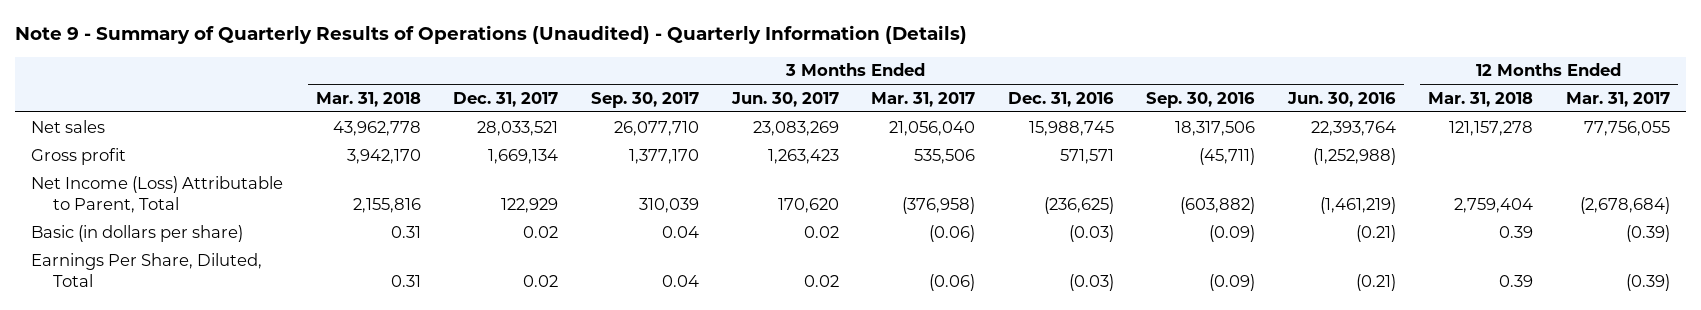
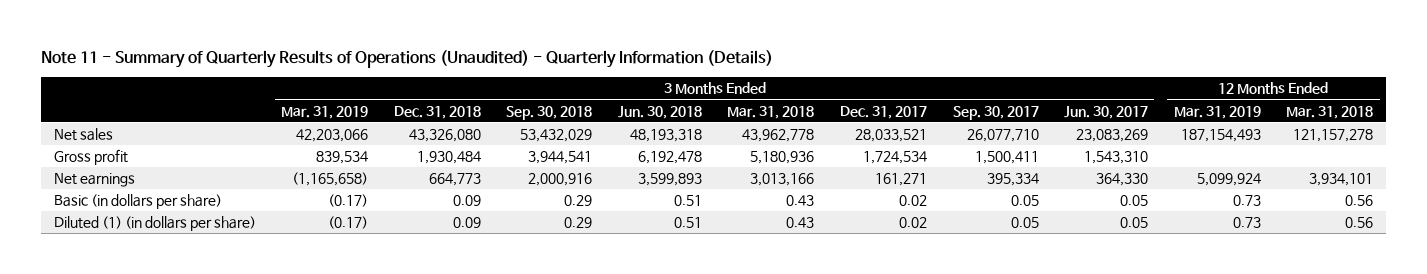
[15,25,968,45] Note 9 - Summary of Quarterly Results of Operations (Unaudited) - Quarterly Information (Details) -> [40,49,773,68] Note 11 - Summary of Quarterly Results of Operations (Unaudited) - Quarterly Information (Details)
[871,91,976,107] Mar. 31, 2017 -> none
[1007,91,1114,107] Dec. 31, 2016 -> none
[1146,91,1256,108] Sep. 30, 2016 -> none
[1286,91,1396,107] Jun. 30, 2016 -> none
[1565,91,1670,107] Mar. 31, 2017 -> none
none -> [281,105,369,119] Mar. 31, 2019
none -> [393,105,481,119] Dec. 31, 2018
none -> [506,105,593,120] Sep. 30, 2018
none -> [617,105,702,119] Jun. 30, 2018
none -> [1173,105,1261,119] Mar. 31, 2019
[31,175,284,213] Net Income (Loss) Attributable to Parent, Total -> none
[346,148,421,164] 3,942,170 -> [750,151,815,165] 5,180,936
[488,148,559,164] 1,669,134 -> [862,151,927,165] 1,724,534
[629,148,700,164] 1,377,170 -> [974,151,1039,165] 1,500,411
[767,148,839,164] 1,263,423 -> [1084,151,1149,165] 1,543,310
none -> [53,173,135,188] Net earnings
[390,225,421,238] 0.31 -> [786,195,815,207] 0.43
[662,225,700,238] 0.04 -> [1010,195,1039,207] 0.05
[803,225,839,238] 0.02 -> [1120,195,1149,207] 0.05
[1499,225,1534,238] 0.39 -> [1345,195,1374,207] 0.56
[31,252,263,287] Earnings Per Share, Diluted, Total -> [53,216,256,232] Diluted (1) (in dollars per share)
[390,274,421,287] 0.31 -> [786,217,815,229] 0.43
[662,274,700,287] 0.04 -> [1010,217,1039,229] 0.05
[803,274,839,287] 0.02 -> [1120,217,1149,229] 0.05
[1499,274,1534,287] 0.39 -> [1345,217,1374,229] 0.56

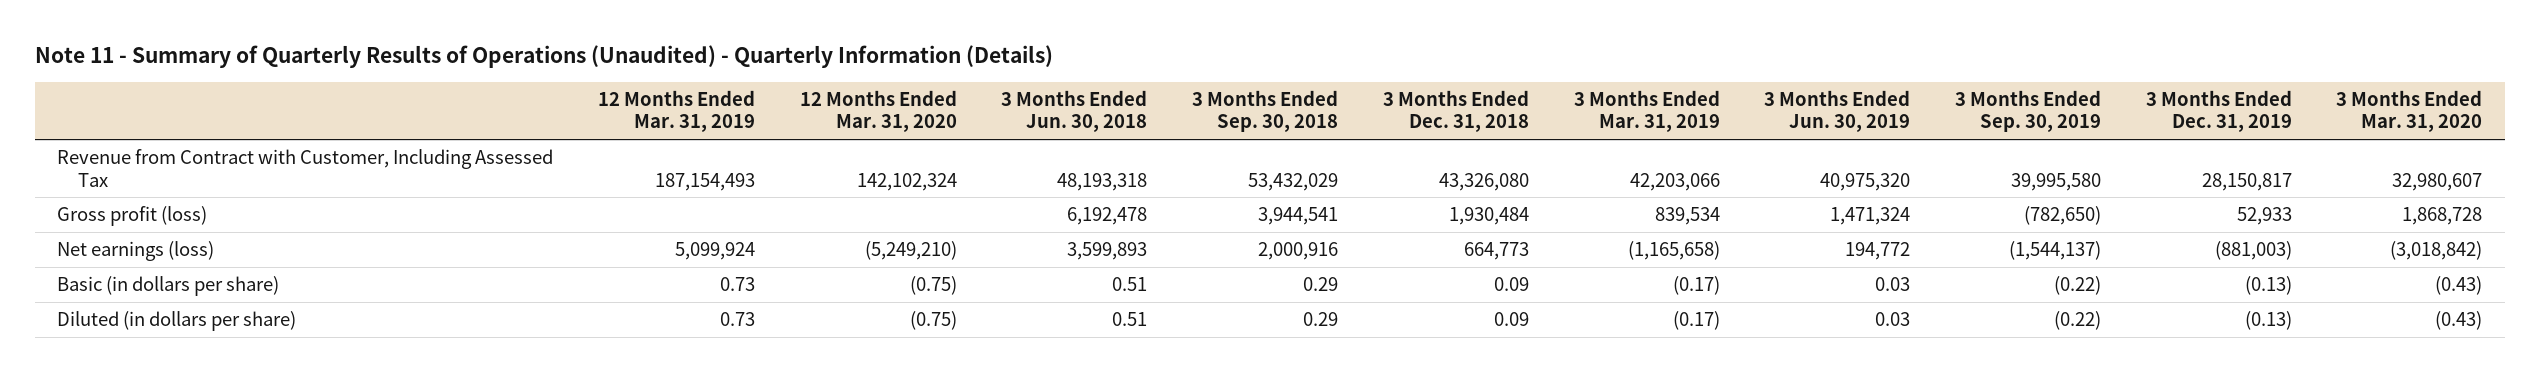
[727,105,815,119] Mar. 31, 2018 -> none
[839,105,927,119] Dec. 31, 2017 -> none
[952,105,1039,120] Sep. 30, 2017 -> none
[1064,105,1149,119] Jun. 30, 2017 -> none
[1286,105,1374,119] Mar. 31, 2018 -> none
none -> [799,89,957,133] 12 Months Ended Mar. 31, 2020
none -> [1764,89,1911,133] 3 Months Ended Jun. 30, 2019
none -> [1955,89,2102,133] 3 Months Ended Sep. 30, 2019
none -> [2145,89,2292,133] 3 Months Ended Dec. 31, 2019
none -> [2336,89,2483,133] 3 Months Ended Mar. 31, 2020
[53,128,113,142] Net sales -> [57,149,554,187] Revenue from Contract with Customer, Including Assessed Tax
[53,149,128,166] Gross profit -> [57,206,208,227] Gross profit (loss)
[53,173,135,188] Net earnings -> [57,241,215,262] Net earnings (loss)
[53,216,256,232] Diluted (1) (in dollars per share) -> [57,311,297,332] Diluted (in dollars per share)

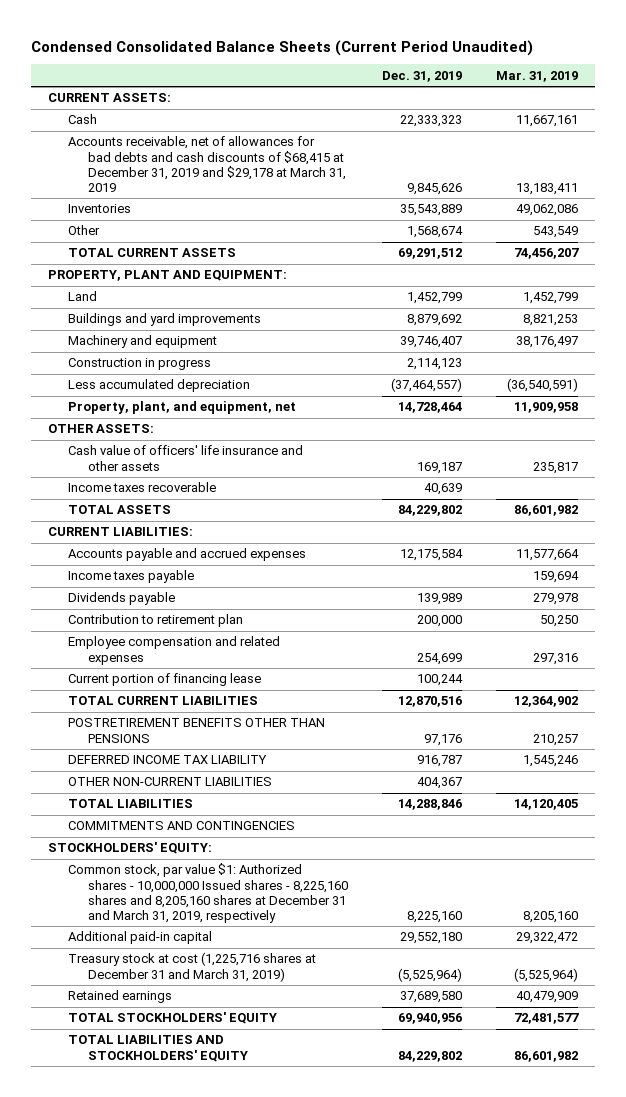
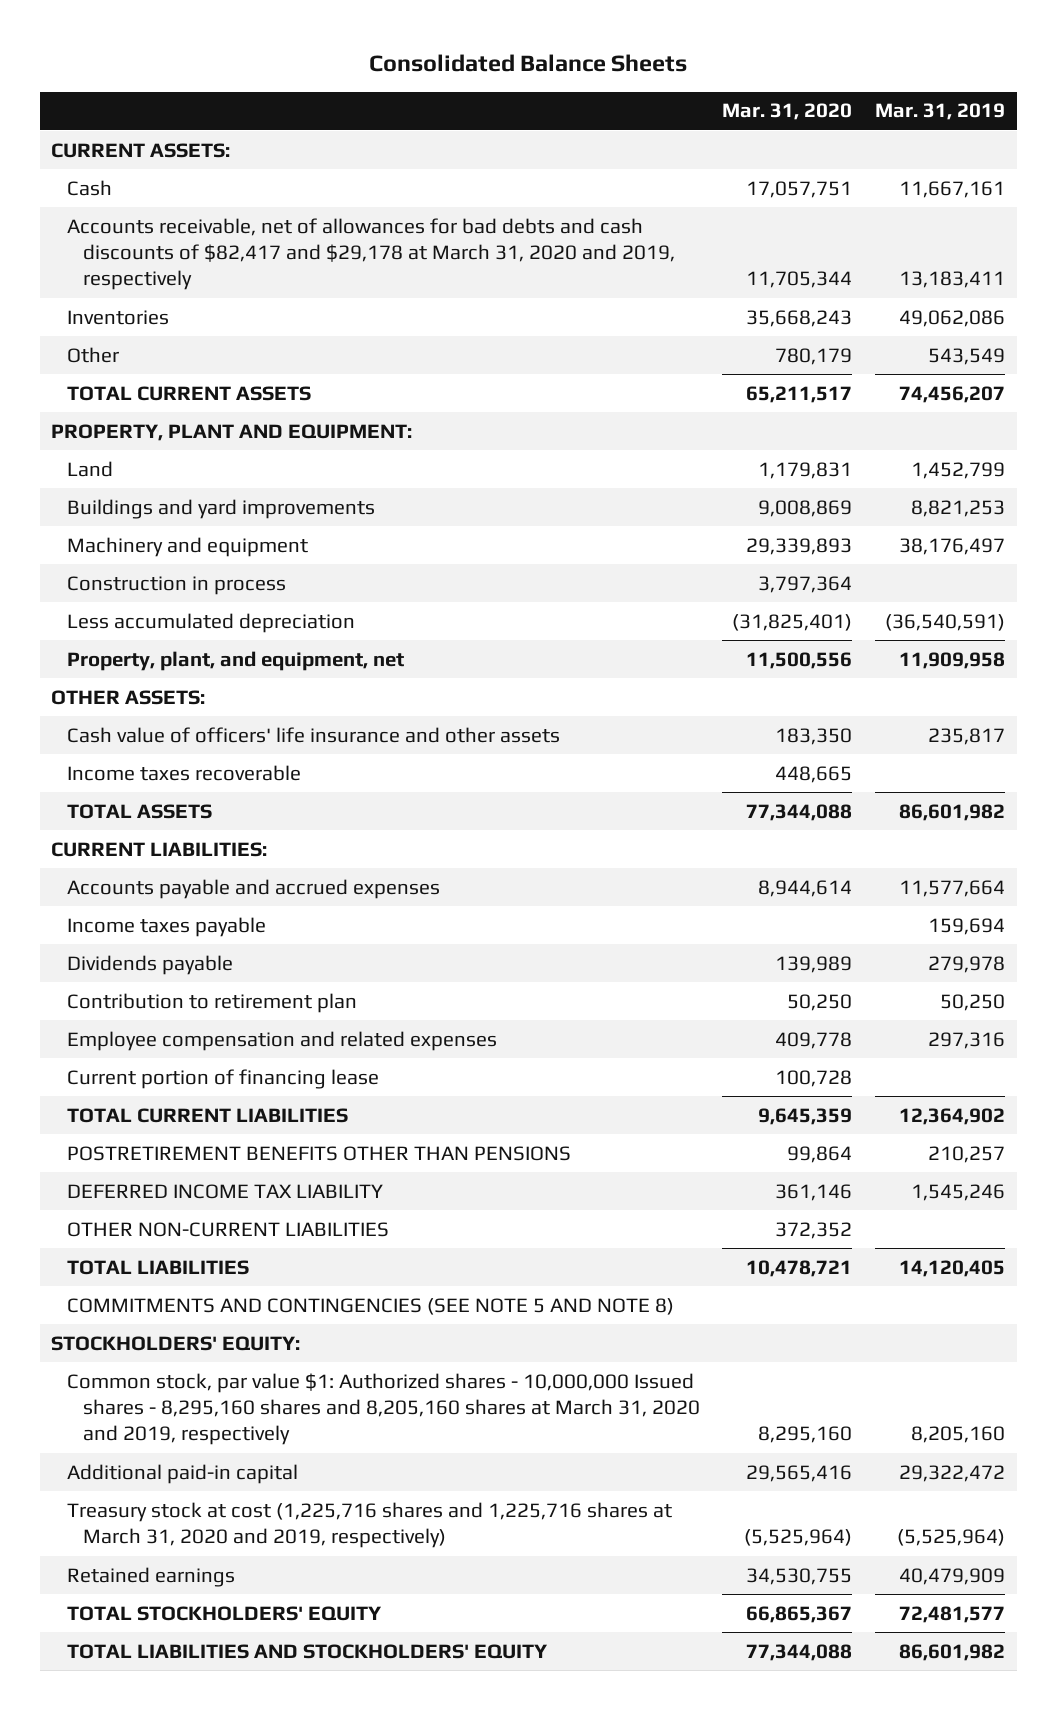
[31,39,534,56] Condensed Consolidated Balance Sheets (Current Period Unaudited) -> [369,54,688,73] Consolidated Balance Sheets
[381,70,462,82] Dec. 31, 2019 -> none
none -> [722,103,853,121] Mar. 31, 2020
[67,136,346,193] Accounts receivable, net of allowances for bad debts and cash discounts of $68,415 at December 31, 2019 and $29,178 at March 31, 2019 -> [66,217,675,291] Accounts receivable, net of allowances for bad debts and cash discounts of $82,417 and $29,178 at March 31, 2020 and 2019, respectively
[67,358,211,371] Construction in progress -> [66,575,286,595] Construction in process
[67,821,295,831] COMMITMENTS AND CONTINGENCIES -> [66,1297,674,1315] COMMITMENTS AND CONTINGENCIES (SEE NOTE 5 AND NOTE 8)
[67,863,348,924] Common stock, par value $1: Authorized shares - 10,000,000 Issued shares - 8,225,160 shares and 8,205,160 shares at December 31 and March 31, 2019, respectively -> [66,1372,700,1446] Common stock, par value $1: Authorized shares - 10,000,000 Issued shares - 8,295,160 shares and 8,205,160 shares at March 31, 2020 and 2019, respectively
[67,952,316,982] Treasury stock at cost (1,225,716 shares at December 31 and March 31, 2019) -> [66,1501,672,1549] Treasury stock at cost (1,225,716 shares and 1,225,716 shares at March 31, 2020 and 2019, respectively)

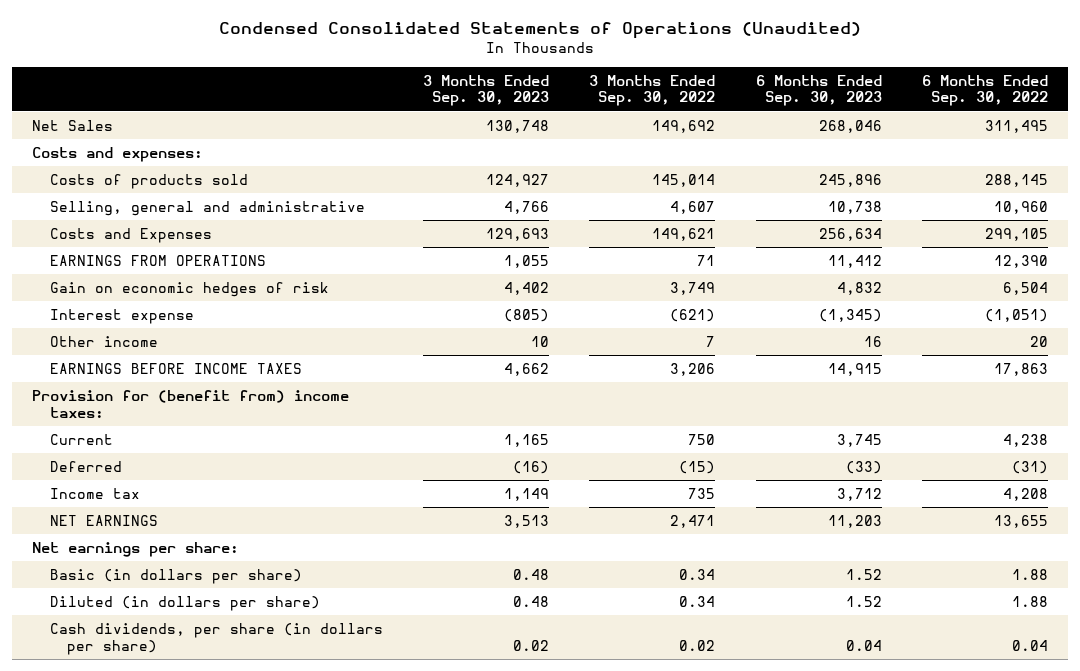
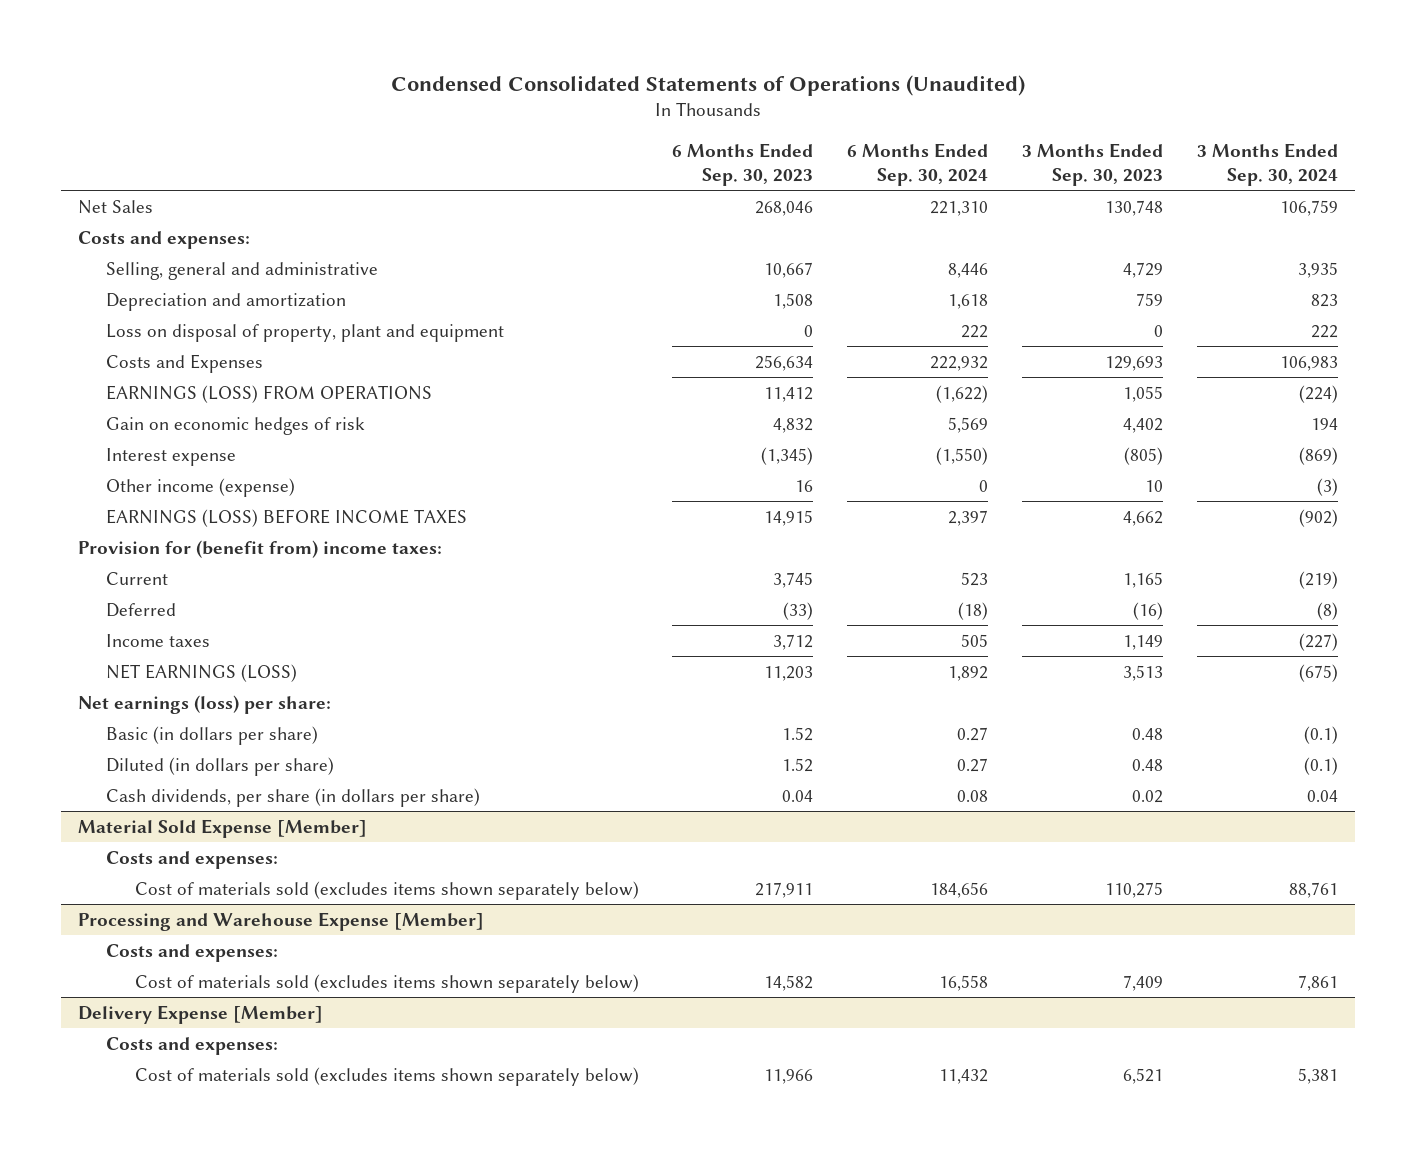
[589,74,716,107] 3 Months Ended Sep. 30, 2022 -> none
[922,74,1049,107] 6 Months Ended Sep. 30, 2022 -> none
none -> [847,142,989,187] 6 Months Ended Sep. 30, 2024
none -> [1196,142,1338,187] 3 Months Ended Sep. 30, 2024
[49,173,248,189] Costs of products sold -> none
[504,200,550,214] 4,766 -> [1123,261,1164,278] 4,729
[827,200,882,214] 10,738 -> [764,261,814,278] 10,667
none -> [106,292,347,311] Depreciation and amortization
none -> [106,323,505,342] Loss on disposal of property, plant and equipment
[49,254,266,266] EARNINGS FROM OPERATIONS -> [106,384,433,403] EARNINGS (LOSS) FROM OPERATIONS
[49,335,158,347] Other income -> [106,477,296,497] Other income (expense)
[49,362,302,374] EARNINGS BEFORE INCOME TAXES -> [106,508,468,527] EARNINGS (LOSS) BEFORE INCOME TAXES
[49,487,140,499] Income tax -> [106,633,211,647] Income taxes
[49,514,158,526] NET EARNINGS -> [106,663,298,682] NET EARNINGS (LOSS)
[32,541,240,557] Net earnings per share: -> [78,694,332,714] Net earnings (loss) per share:
none -> [78,818,368,838] Material Sold Expense [Member]
none -> [106,850,279,869] Costs and expenses:
none -> [134,880,639,900] Cost of materials sold (excludes items shown separately below)
none -> [78,911,485,931] Processing and Warehouse Expense [Member]
none -> [106,943,279,962] Costs and expenses:
none -> [134,973,639,993] Cost of materials sold (excludes items shown separately below)
none -> [78,1004,324,1024] Delivery Expense [Member]
none -> [106,1036,279,1055] Costs and expenses:
none -> [134,1066,639,1086] Cost of materials sold (excludes items shown separately below)

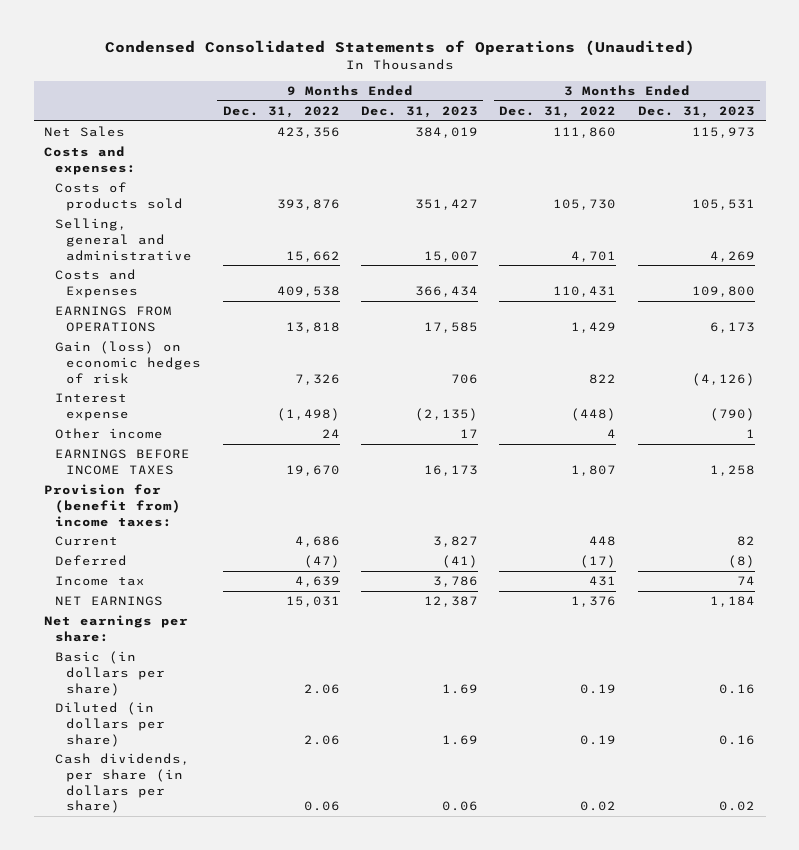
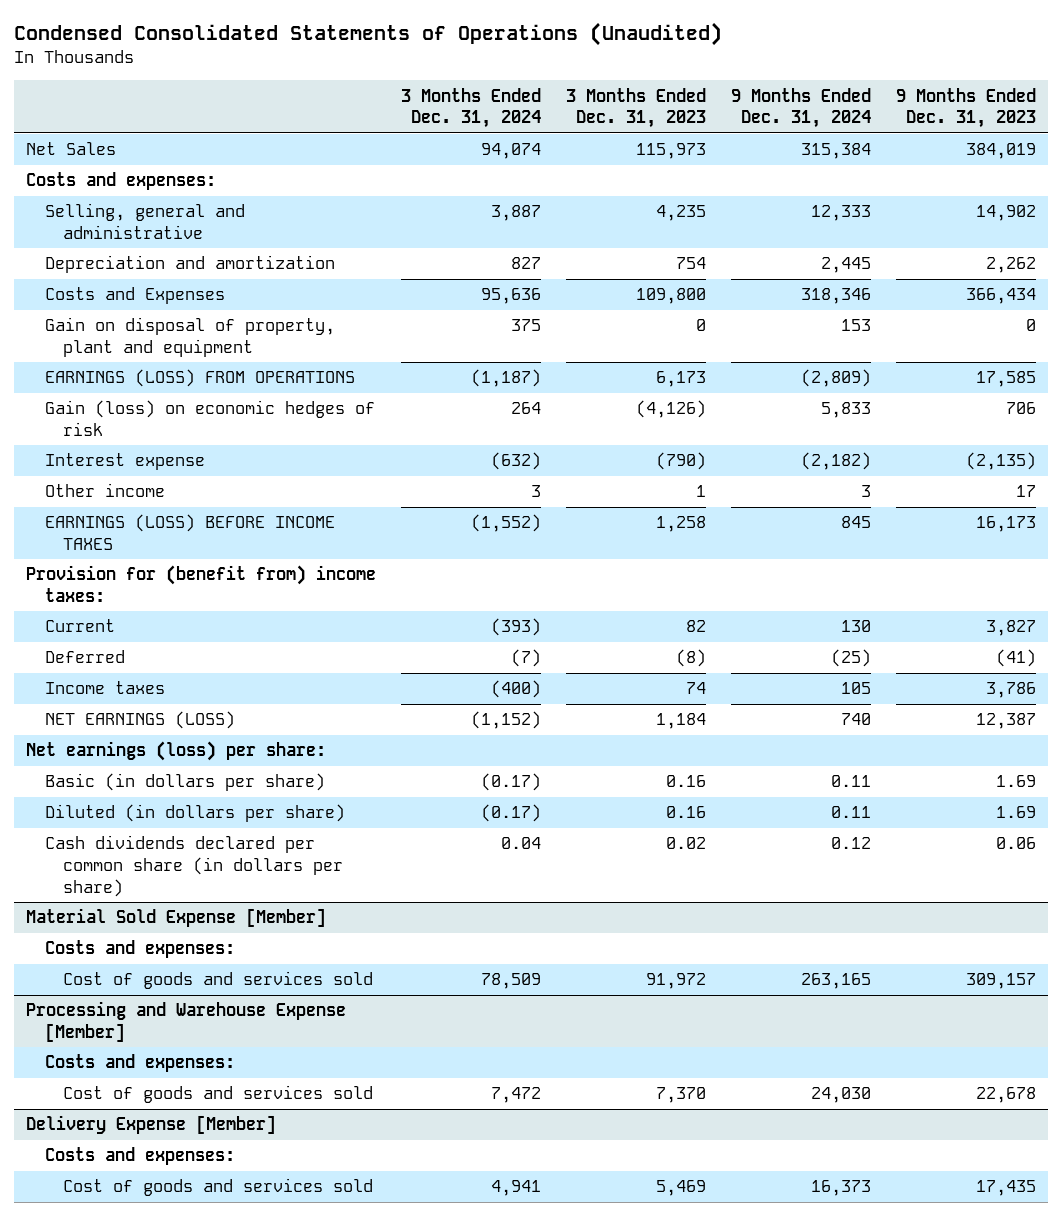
[222,105,340,118] Dec. 31, 2022 -> none
[499,105,617,118] Dec. 31, 2022 -> none
none -> [401,87,542,129] 3 Months Ended Dec. 31, 2024
none -> [730,87,871,129] 9 Months Ended Dec. 31, 2024
[55,182,184,211] Costs of products sold -> none
[423,250,478,262] 15,007 -> [975,205,1036,222] 14,902
[709,250,755,262] 4,269 -> [655,205,706,222] 4,235
none -> [44,255,335,274] Depreciation and amortization
none -> [44,317,335,357] Gain on disposal of property, plant and equipment
[55,306,173,332] EARNINGS FROM OPERATIONS -> [44,369,355,388] EARNINGS (LOSS) FROM OPERATIONS
[55,449,191,475] EARNINGS BEFORE INCOME TAXES -> [44,514,335,550] EARNINGS (LOSS) BEFORE INCOME TAXES
[55,576,146,587] Income tax -> [44,681,165,695] Income taxes
[55,596,164,607] NET EARNINGS -> [44,711,235,730] NET EARNINGS (LOSS)
[44,615,189,642] Net earnings per share: -> [26,741,327,762] Net earnings (loss) per share:
[55,753,191,814] Cash dividends, per share (in dollars per share) -> [44,835,344,897] Cash dividends declared per common share (in dollars per share)
none -> [26,908,327,928] Material Sold Expense [Member]
none -> [44,940,235,959] Costs and expenses:
none -> [63,971,374,990] Cost of goods and services sold
none -> [26,1001,347,1042] Processing and Warehouse Expense [Member]
none -> [44,1054,235,1073] Costs and expenses:
none -> [63,1085,374,1104] Cost of goods and services sold
none -> [26,1115,277,1135] Delivery Expense [Member]
none -> [44,1147,235,1166] Costs and expenses:
none -> [63,1178,374,1197] Cost of goods and services sold

